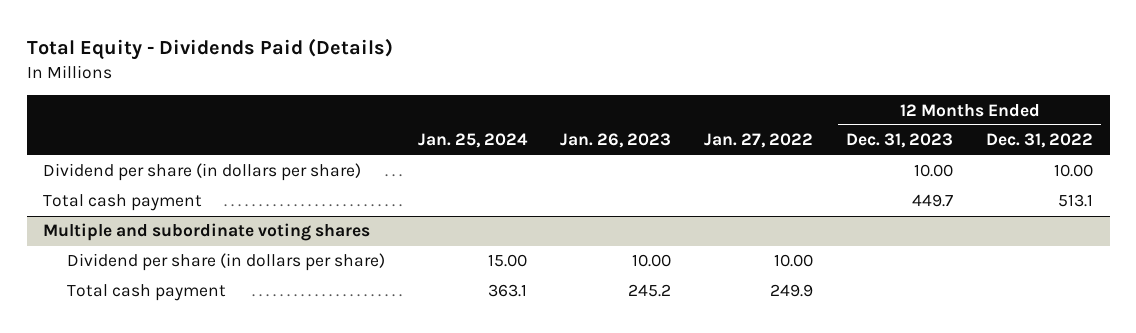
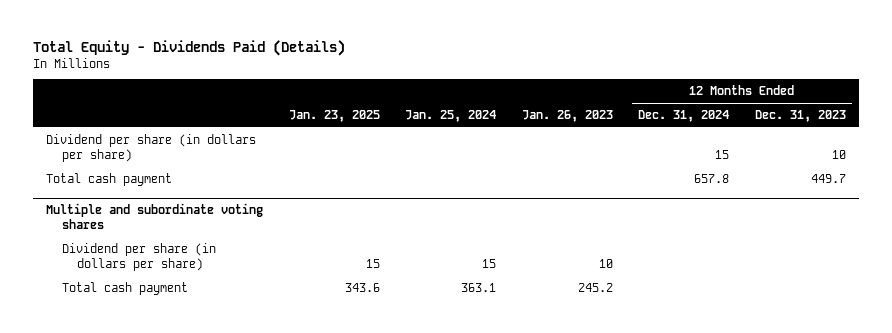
[704,133,814,149] Jan. 27, 2022 -> none
[986,133,1094,149] Dec. 31, 2022 -> none
none -> [288,110,380,123] Jan. 23, 2025
none -> [638,110,730,123] Dec. 31, 2024
[914,164,954,178] 10.00 -> [831,149,846,159] 10
[488,254,528,268] 15.00 -> [482,258,497,268] 15
[632,254,672,268] 10.00 -> [598,258,613,268] 10

